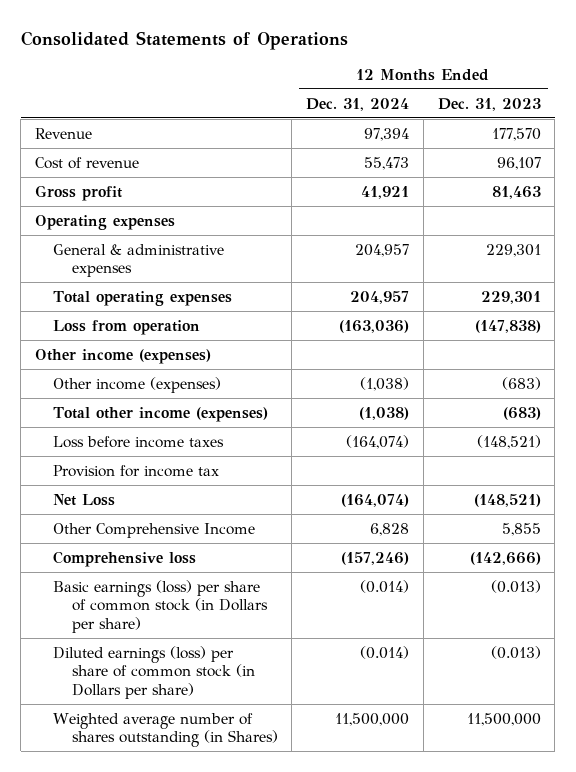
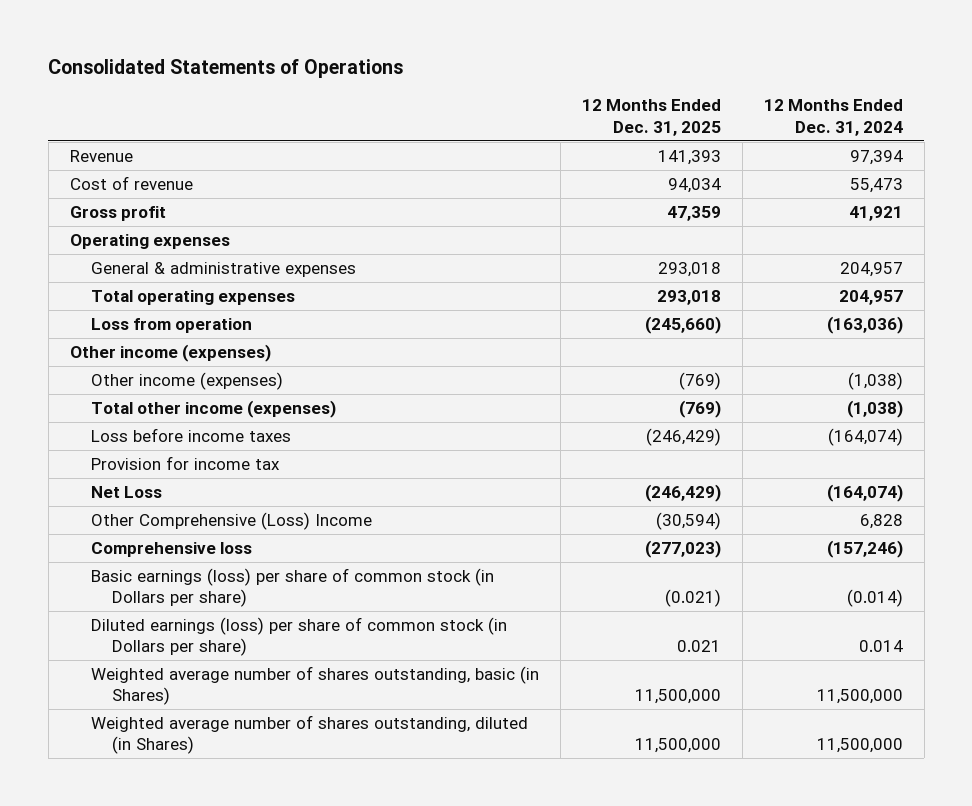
[437,97,541,111] Dec. 31, 2023 -> none
none -> [581,99,721,136] 12 Months Ended Dec. 31, 2025
[53,522,256,538] Other Comprehensive Income -> [90,511,372,530] Other Comprehensive (Loss) Income
[360,645,410,659] (0.014) -> [858,640,903,653] 0.014
[53,712,278,748] Weighted average number of shares outstanding (in Shares) -> [90,665,539,706] Weighted average number of shares outstanding, basic (in Shares)
none -> [90,714,528,755] Weighted average number of shares outstanding, diluted (in Shares)

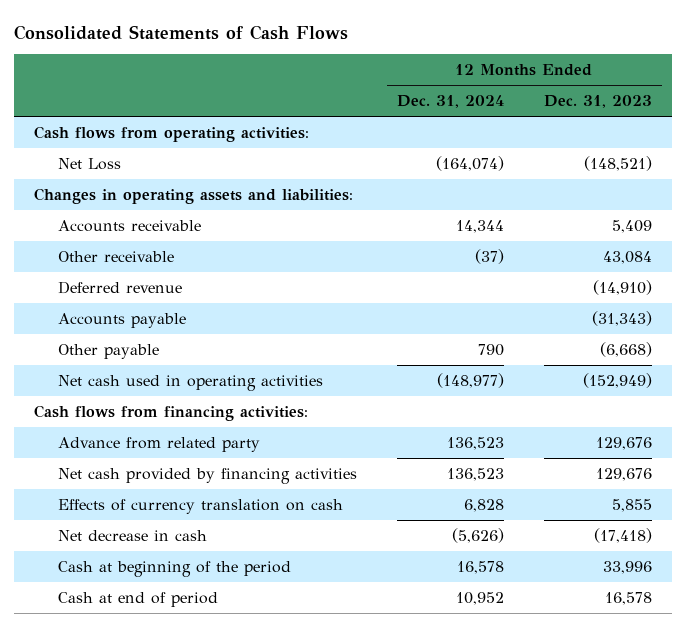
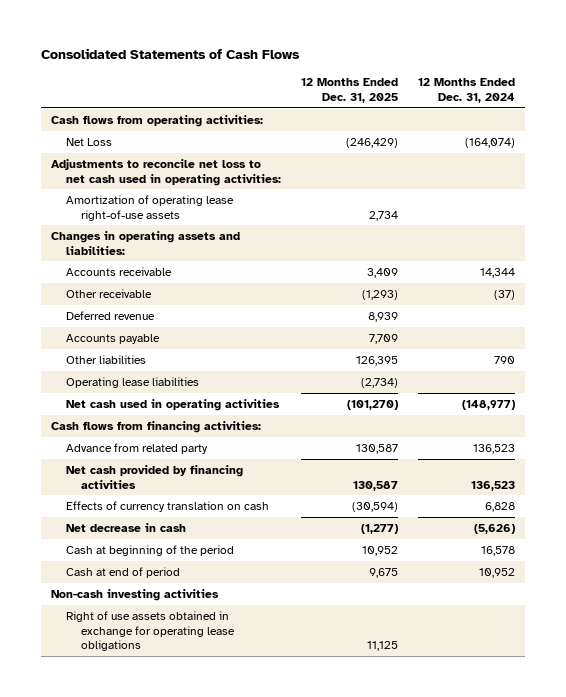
[543,95,652,109] Dec. 31, 2023 -> none
none -> [300,78,398,103] 12 Months Ended Dec. 31, 2025
none -> [50,159,281,186] Adjustments to reconcile net loss to net cash used in operating activities:
none -> [65,195,234,221] Amortization of operating lease right-of-use assets
[58,343,160,359] Other payable -> none
none -> [65,355,146,365] Other liabilities
none -> [65,377,199,389] Operating lease liabilities
none -> [50,589,219,602] Non-cash investing activities
none -> [65,611,236,652] Right of use assets obtained in exchange for operating lease obligations

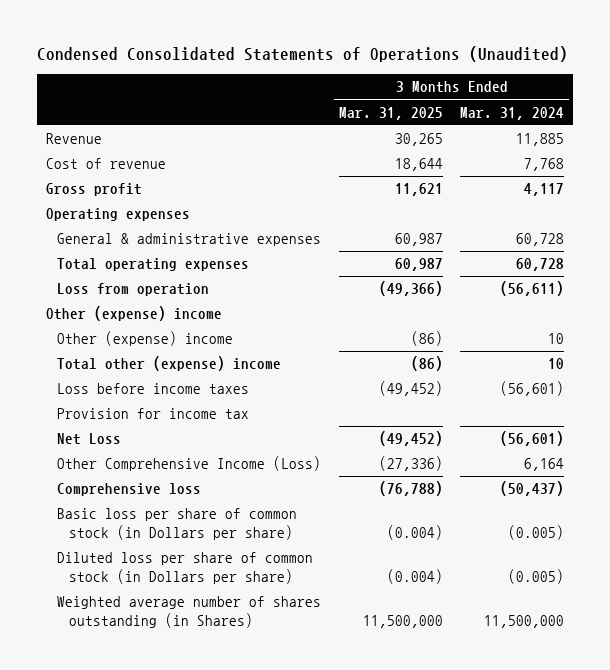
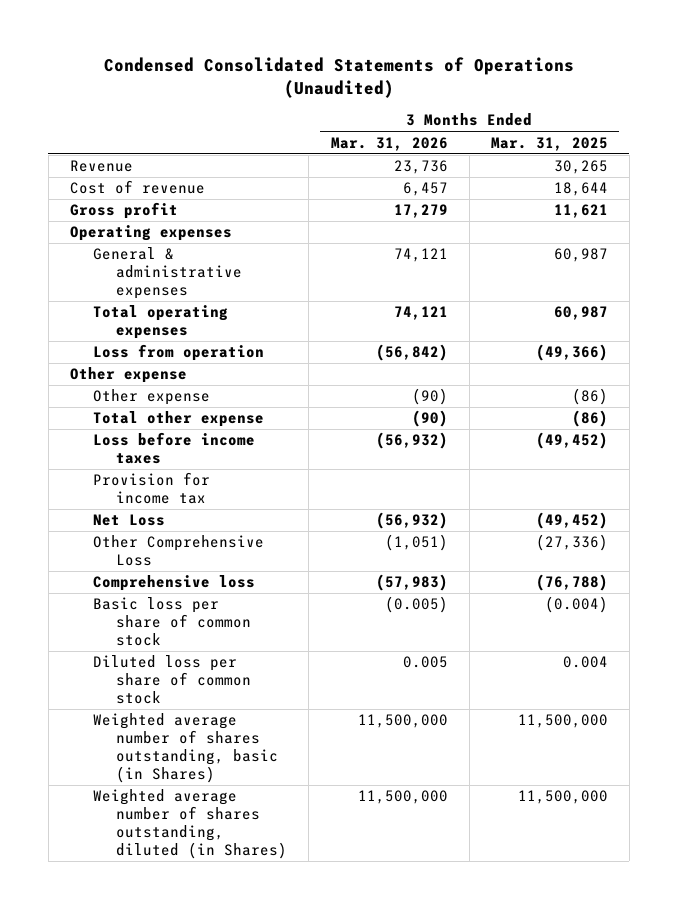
[460,106,565,120] Mar. 31, 2024 -> none
none -> [330,136,448,151] Mar. 31, 2026
[45,306,222,322] Other (expense) income -> [69,367,187,384] Other expense
[57,331,234,347] Other (expense) income -> [93,389,211,406] Other expense
[57,356,282,372] Total other (expense) income -> [93,411,265,428] Total other expense
[57,456,322,472] Other Comprehensive Income (Loss) -> [93,535,265,567] Other Comprehensive Loss
[57,508,298,540] Basic loss per share of common stock (in Dollars per share) -> [93,597,252,646] Basic loss per share of common stock
[57,552,314,584] Diluted loss per share of common stock (in Dollars per share) -> [93,655,252,704] Diluted loss per share of common stock
[386,568,443,584] (0.004) -> [562,656,608,669] 0.004
[57,596,322,628] Weighted average number of shares outstanding (in Shares) -> [93,713,279,783] Weighted average number of shares outstanding, basic (in Shares)
none -> [93,789,288,859] Weighted average number of shares outstanding, diluted (in Shares)

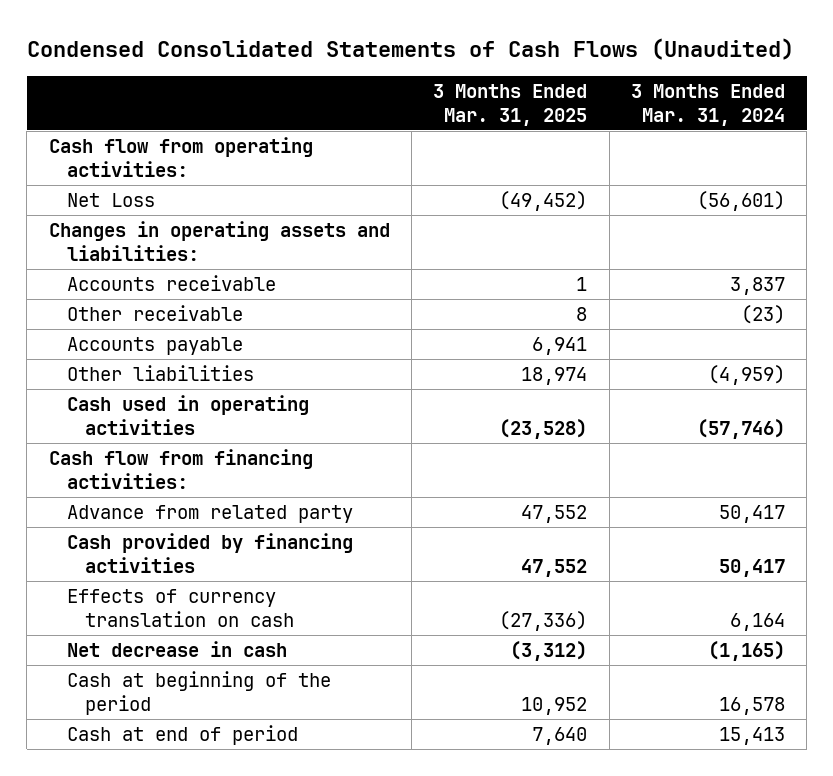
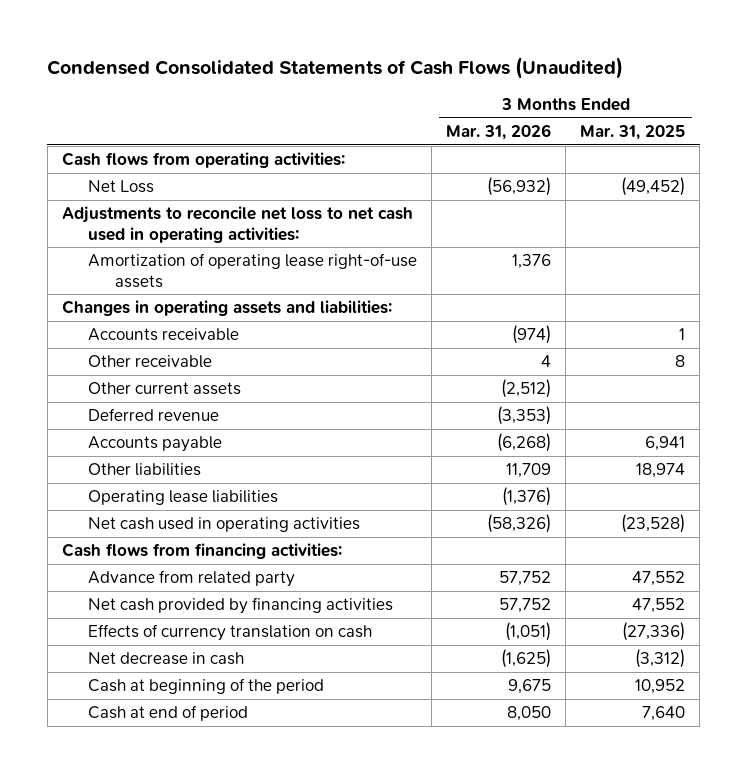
[630,83,785,126] 3 Months Ended Mar. 31, 2024 -> none
none -> [446,123,552,140] Mar. 31, 2026
[48,136,313,178] Cash flow from operating activities: -> [61,152,345,169] Cash flows from operating activities:
none -> [61,206,413,243] Adjustments to reconcile net loss to net cash used in operating activities:
none -> [88,253,418,288] Amortization of operating lease right-of-use assets
none -> [88,382,242,396] Other current assets
none -> [88,408,220,422] Deferred revenue
none -> [88,490,279,506] Operating lease liabilities
[66,394,309,436] Cash used in operating activities -> [88,517,361,533] Net cash used in operating activities
[48,448,313,490] Cash flow from financing activities: -> [61,543,342,560] Cash flows from financing activities:
[66,532,353,574] Cash provided by financing activities -> [88,597,394,615] Net cash provided by financing activities

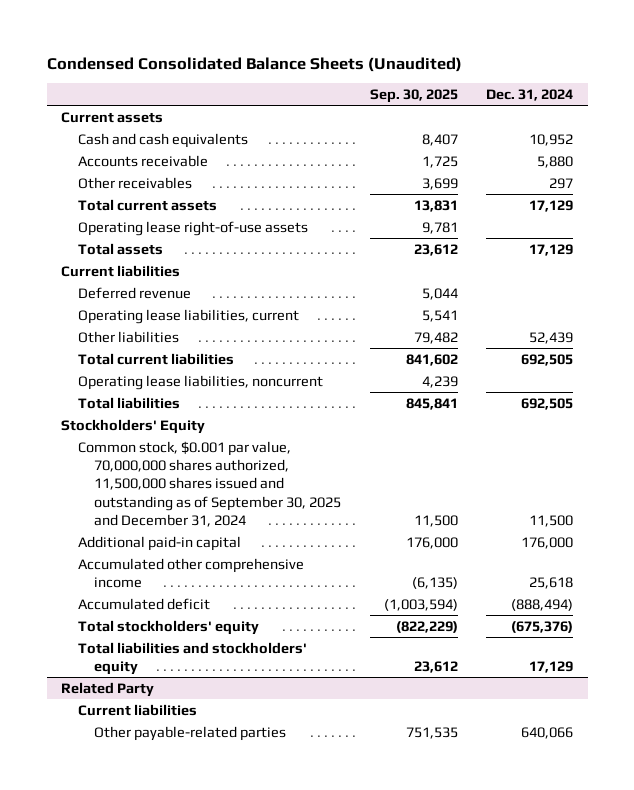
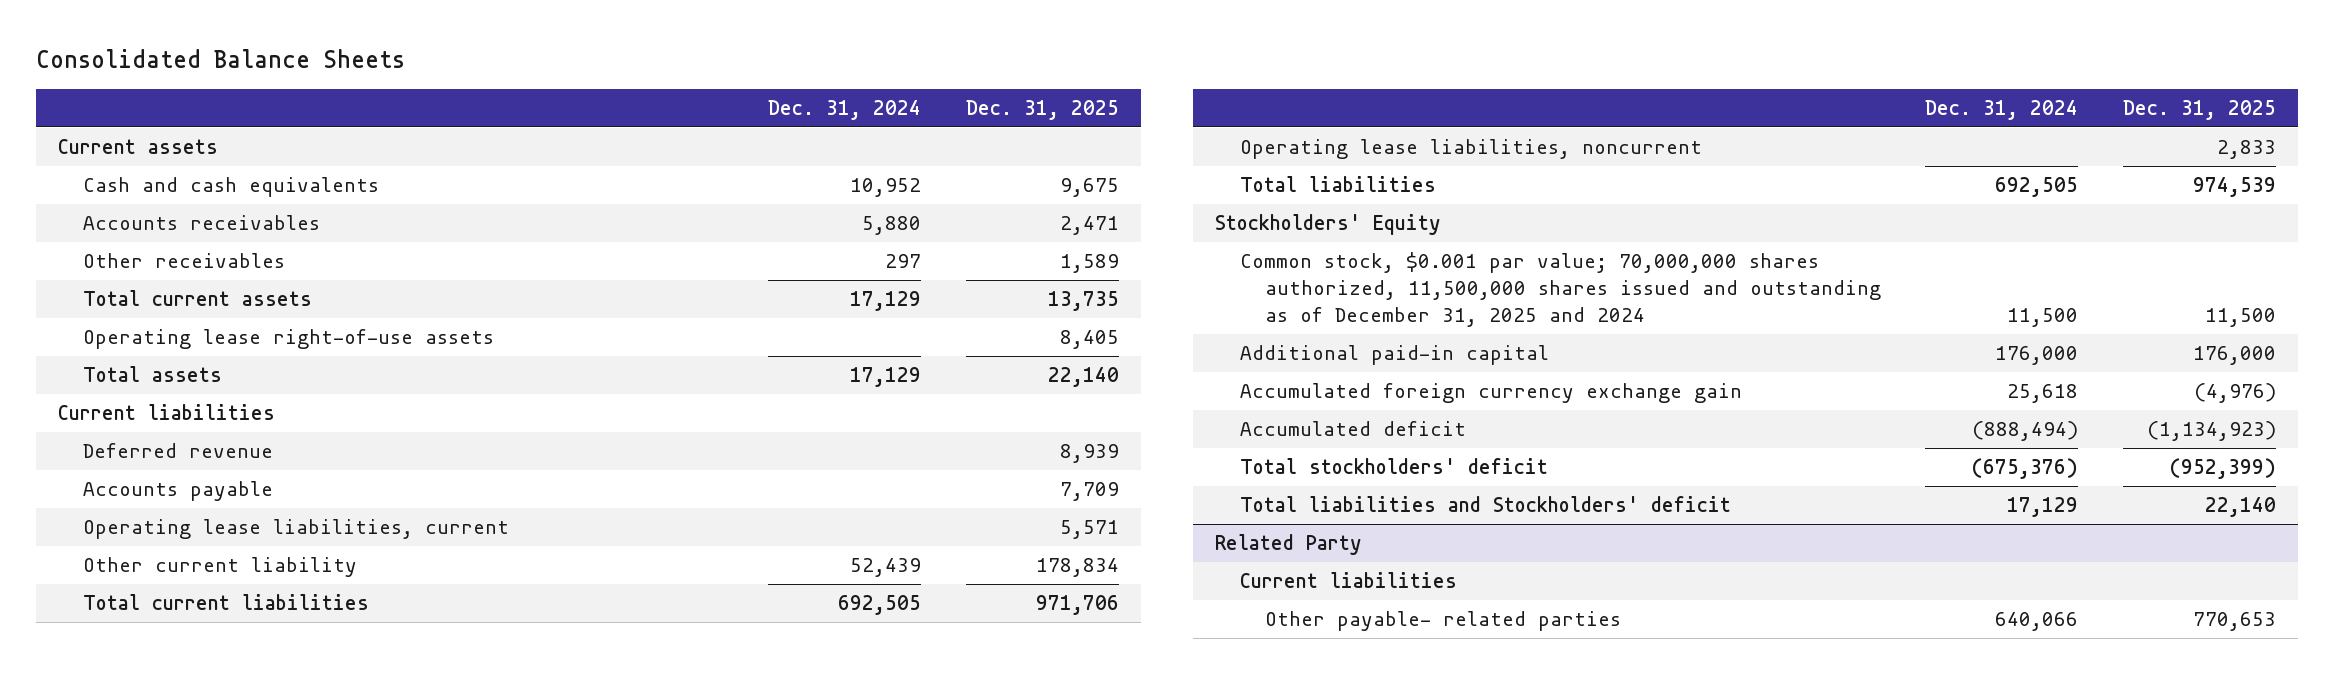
[46,56,462,72] Condensed Consolidated Balance Sheets (Unaudited) -> [36,49,406,69] Consolidated Balance Sheets
[369,88,458,103] Sep. 30, 2025 -> none
none -> [965,99,1119,120] Dec. 31, 2025
[77,154,208,167] Accounts receivable -> [83,215,321,231] Accounts receivables
none -> [83,481,274,502] Accounts payable
[77,330,179,343] Other liabilities -> [83,557,358,578] Other current liability
[77,440,342,528] Common stock, $0.001 par value, 70,000,000 shares authorized, 11,500,000 shares issued and outstanding as of September 30, 2025 and December 31, 2024 -> [1239,252,1881,327] Common stock, $0.001 par value; 70,000,000 shares authorized, 11,500,000 shares issued and outstanding as of December 31, 2025 and 2024
[77,557,304,588] Accumulated other comprehensive income -> [1239,383,1742,404] Accumulated foreign currency exchange gain
[77,619,259,635] Total stockholders' equity -> [1239,458,1548,475] Total stockholders' deficit
[77,641,307,675] Total liabilities and stockholders' equity -> [1239,496,1731,513] Total liabilities and Stockholders' deficit
[94,725,287,741] Other payable-related parties -> [1264,611,1621,632] Other payable- related parties

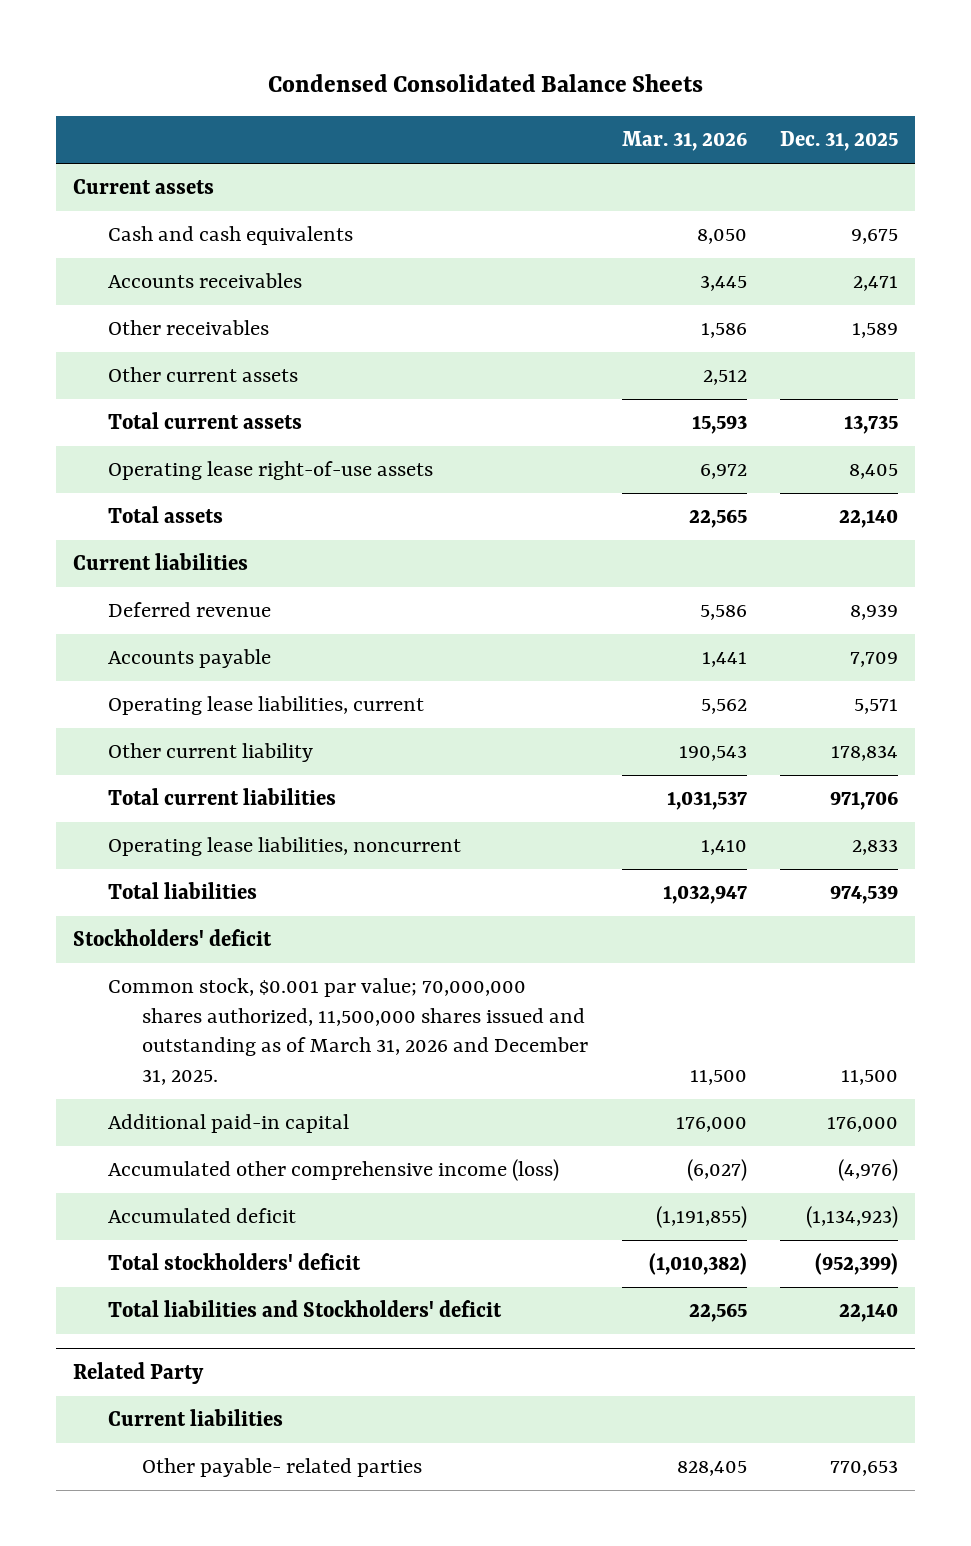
[36,49,406,69] Consolidated Balance Sheets -> [267,74,703,93] Condensed Consolidated Balance Sheets
[768,99,922,120] Dec. 31, 2024 -> none
none -> [621,131,747,152] Mar. 31, 2026
none -> [107,367,298,383] Other current assets
[1215,214,1442,236] Stockholders' Equity -> [73,929,273,947] Stockholders' deficit
[1239,252,1881,327] Common stock, $0.001 par value; 70,000,000 shares authorized, 11,500,000 shares issued and outstanding as of December 31, 2025 and 2024 -> [107,978,589,1085] Common stock, $0.001 par value; 70,000,000 shares authorized, 11,500,000 shares issued and outstanding as of March 31, 2026 and December 31, 2025.
[1239,383,1742,404] Accumulated foreign currency exchange gain -> [107,1159,559,1182] Accumulated other comprehensive income (loss)

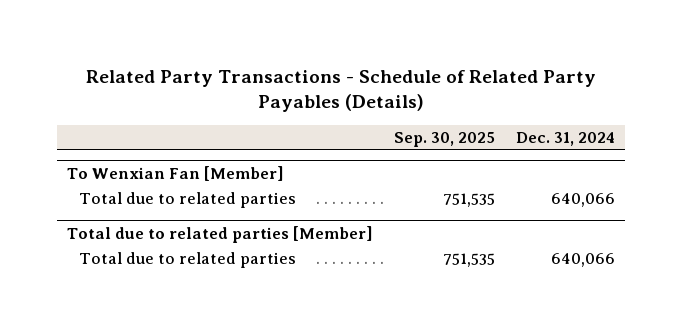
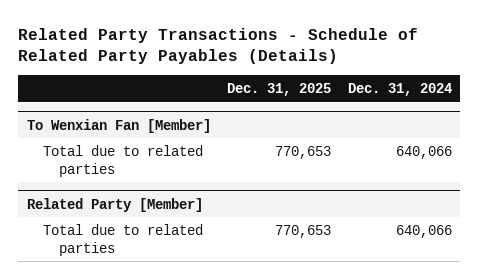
[393,132,495,148] Sep. 30, 2025 -> none
none -> [227,83,332,97] Dec. 31, 2025
[67,225,374,243] Total due to related parties [Member] -> [26,197,203,212] Related Party [Member]

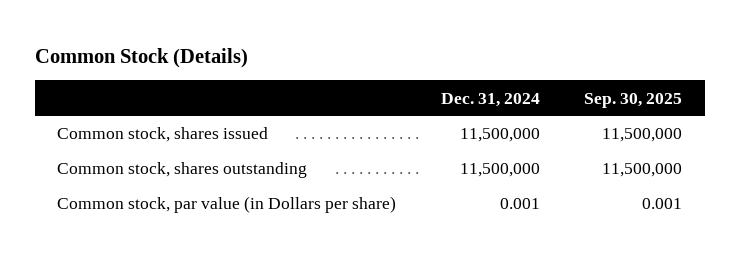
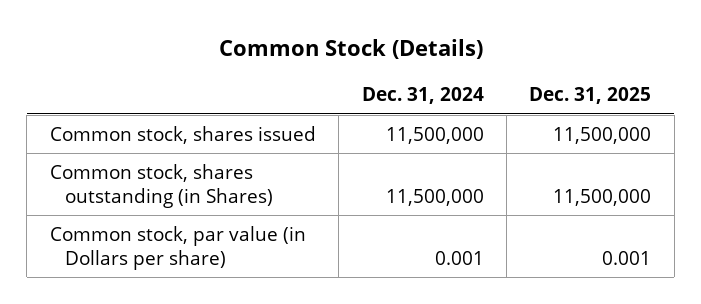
[584,92,683,108] Sep. 30, 2025 -> none
none -> [529,87,652,105] Dec. 31, 2025
[57,162,308,179] Common stock, shares outstanding -> [49,163,273,208] Common stock, shares outstanding (in Shares)

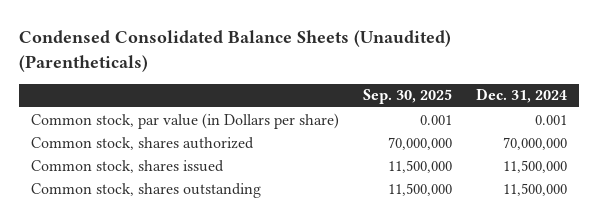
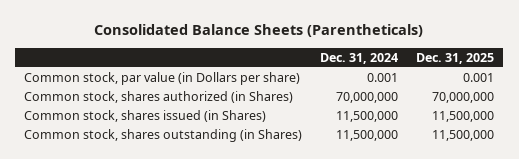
[18,30,451,72] Condensed Consolidated Balance Sheets (Unaudited) (Parentheticals) -> [94,24,424,38] Consolidated Balance Sheets (Parentheticals)
[362,89,452,105] Sep. 30, 2025 -> none
none -> [416,52,495,64] Dec. 31, 2025
[30,136,254,150] Common stock, shares authorized -> [24,91,294,104] Common stock, shares authorized (in Shares)
[30,159,224,173] Common stock, shares issued -> [24,110,267,123] Common stock, shares issued (in Shares)
[30,182,261,198] Common stock, shares outstanding -> [24,129,303,143] Common stock, shares outstanding (in Shares)

